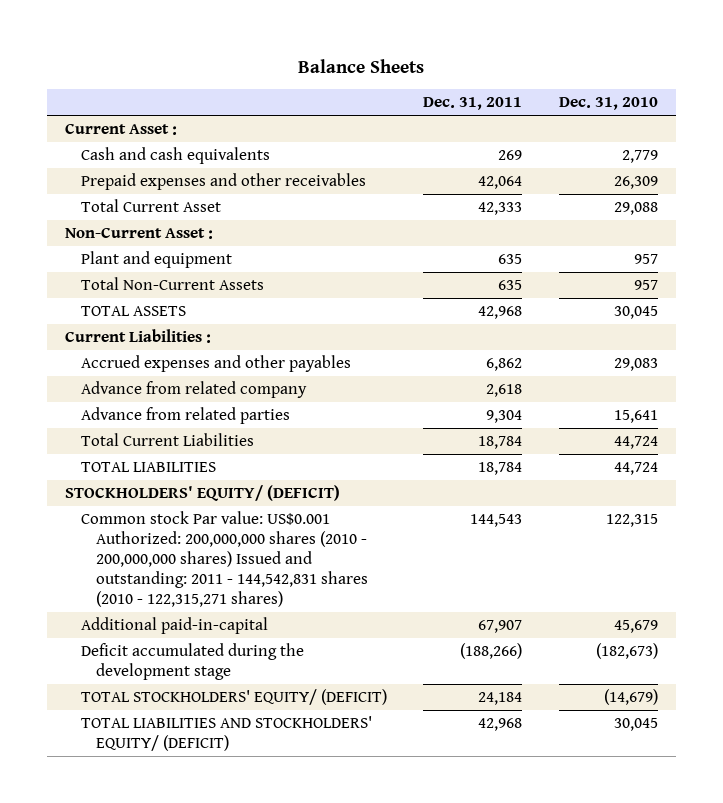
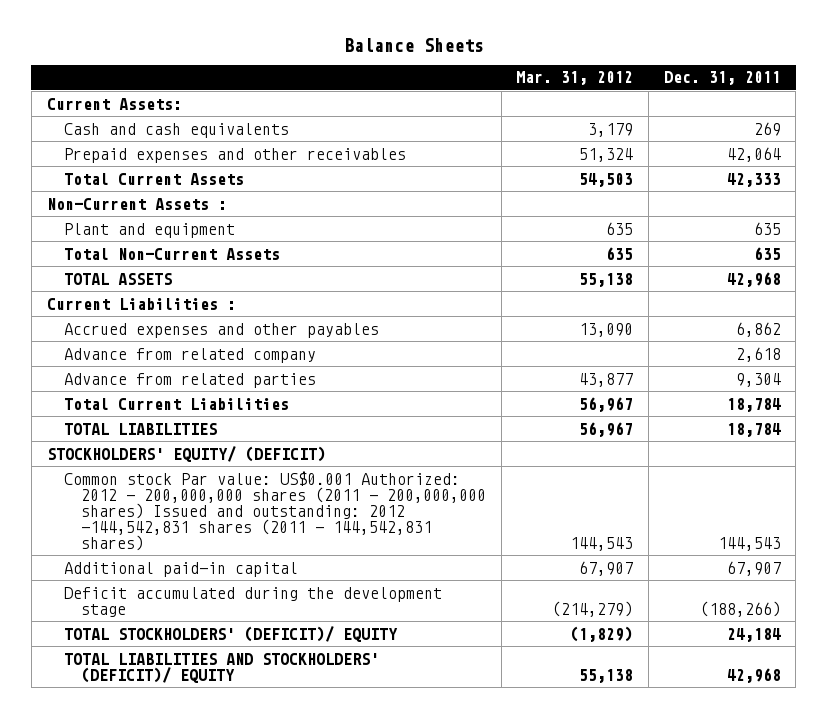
[558,97,658,111] Dec. 31, 2010 -> none
none -> [516,71,634,86] Mar. 31, 2012
[65,123,178,136] Current Asset : -> [46,97,182,110] Current Assets:
[80,199,221,213] Total Current Asset -> [63,172,244,185] Total Current Assets
[65,227,214,240] Non-Current Asset : -> [46,197,227,210] Non-Current Assets :
[80,511,368,607] Common stock Par value: US$0.001 Authorized: 200,000,000 shares (2010 - 200,000,000 shares) Issued and outstanding: 2011 - 144,542,831 shares (2010 - 122,315,271 shares) -> [63,470,486,551] Common stock Par value: US$0.001 Authorized: 2012 - 200,000,000 shares (2011 - 200,000,000 shares) Issued and outstanding: 2012 -144,542,831 shares (2011 - 144,542,831 shares)
[80,617,268,635] Additional paid-in-capital -> [63,561,298,577] Additional paid-in capital
[80,689,387,706] TOTAL STOCKHOLDERS' EQUITY/ (DEFICIT) -> [63,625,398,642] TOTAL STOCKHOLDERS' (DEFICIT)/ EQUITY
[80,716,372,751] TOTAL LIABILITIES AND STOCKHOLDERS' EQUITY/ (DEFICIT) -> [63,652,379,683] TOTAL LIABILITIES AND STOCKHOLDERS' (DEFICIT)/ EQUITY

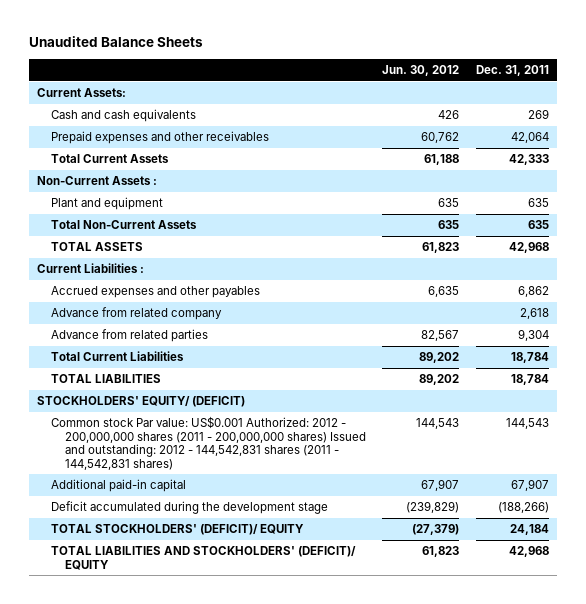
[343,37,484,52] Balance Sheets -> [29,36,204,48] Unaudited Balance Sheets
[516,71,634,86] Mar. 31, 2012 -> none
none -> [382,65,460,77] Jun. 30, 2012
[63,470,486,551] Common stock Par value: US$0.001 Authorized: 2012 - 200,000,000 shares (2011 - 200,000,000 shares) Issued and outstanding: 2012 -144,542,831 shares (2011 - 144,542,831 shares) -> [51,416,366,470] Common stock Par value: US$0.001 Authorized: 2012 - 200,000,000 shares (2011 - 200,000,000 shares) Issued and outstanding: 2012 - 144,542,831 shares (2011 - 144,542,831 shares)

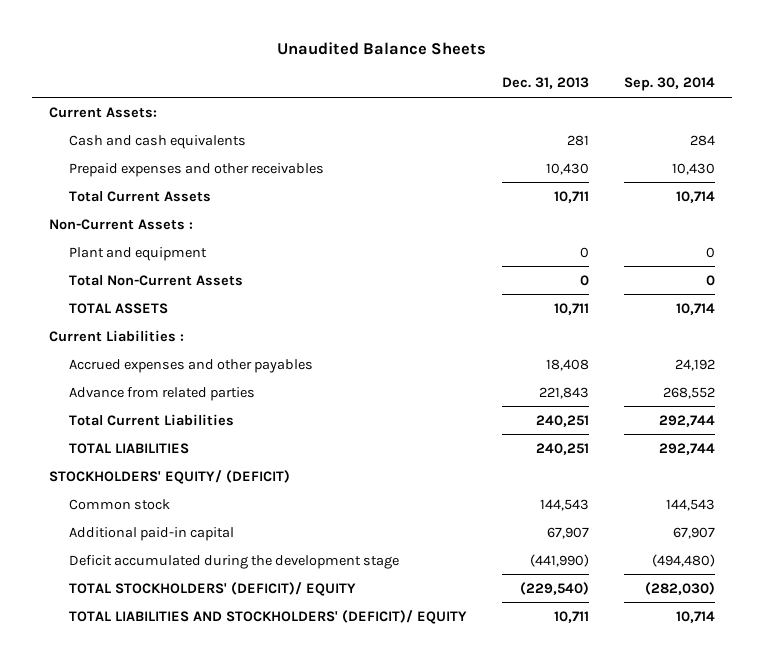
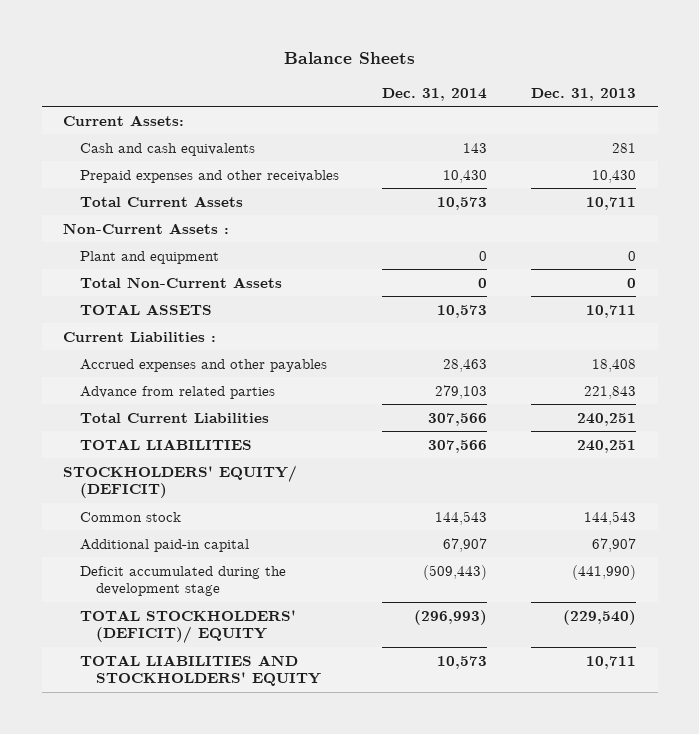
[277,42,487,56] Unaudited Balance Sheets -> [283,52,415,65] Balance Sheets
[623,77,715,92] Sep. 30, 2014 -> none
none -> [382,87,488,101] Dec. 31, 2014
[68,609,467,624] TOTAL LIABILITIES AND STOCKHOLDERS' (DEFICIT)/ EQUITY -> [79,654,322,687] TOTAL LIABILITIES AND STOCKHOLDERS' EQUITY

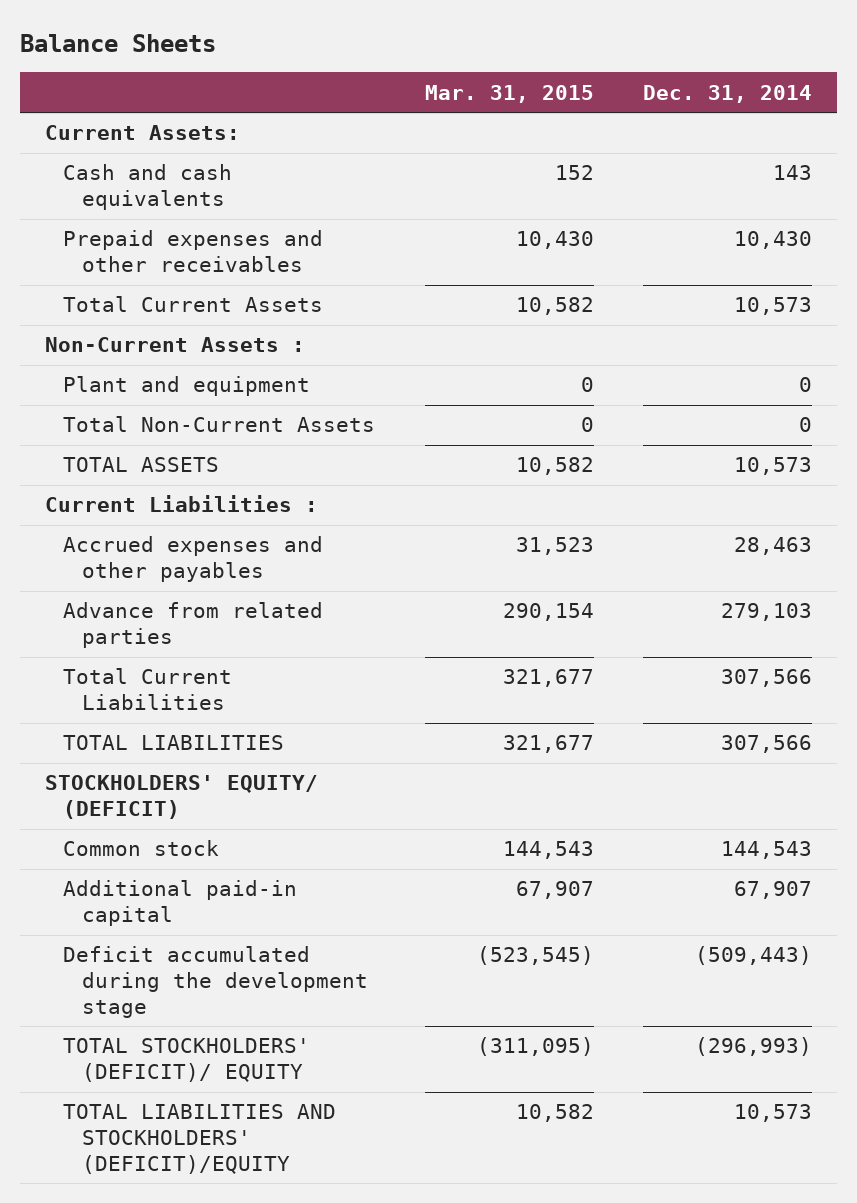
[531,87,637,101] Dec. 31, 2013 -> none
none -> [424,84,594,103] Mar. 31, 2015
[79,654,322,687] TOTAL LIABILITIES AND STOCKHOLDERS' EQUITY -> [63,1104,337,1174] TOTAL LIABILITIES AND STOCKHOLDERS' (DEFICIT)/EQUITY

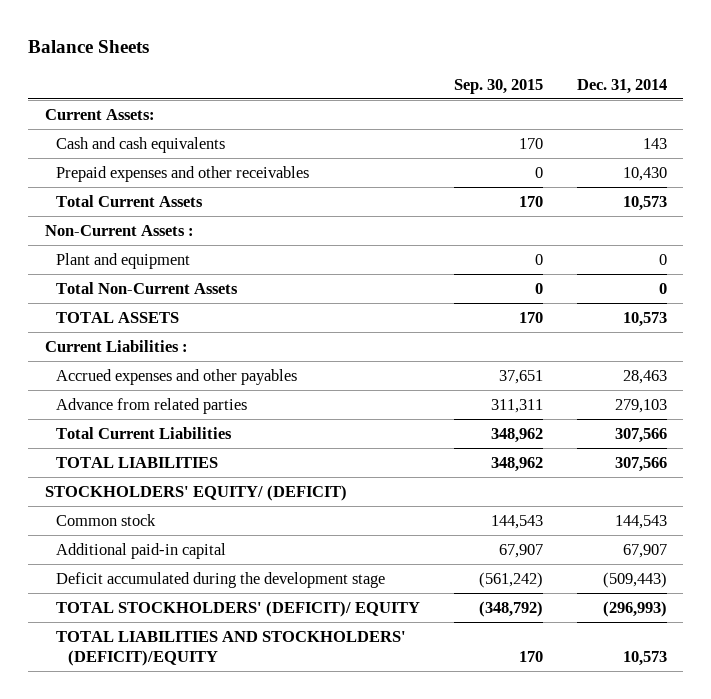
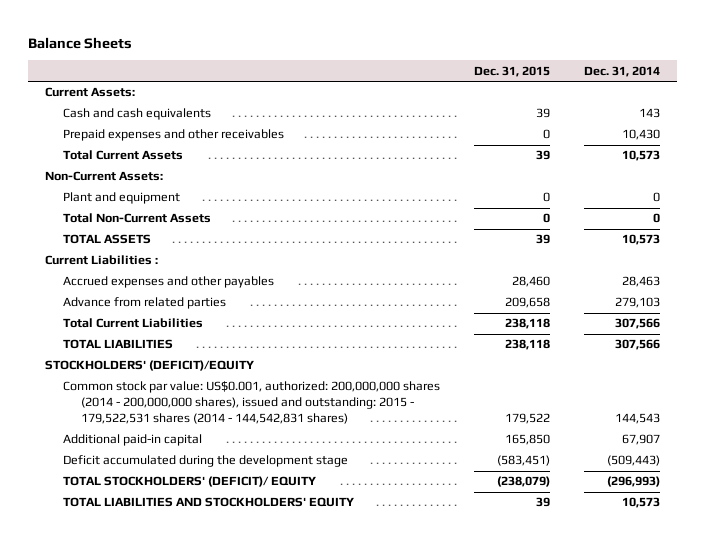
[453,78,543,94] Sep. 30, 2015 -> none
none -> [474,65,551,77] Dec. 31, 2015
[44,224,194,236] Non-Current Assets : -> [44,171,163,182] Non-Current Assets:
[44,484,347,501] STOCKHOLDERS' EQUITY/ (DEFICIT) -> [44,360,254,372] STOCKHOLDERS' (DEFICIT)/EQUITY
[56,513,157,526] Common stock -> [62,381,440,425] Common stock par value: US$0.001, authorized: 200,000,000 shares (2014 - 200,000,000 shares), issued and outstanding: 2015 - 179,522,531 shares (2014 - 144,542,831 shares)
[56,630,407,666] TOTAL LIABILITIES AND STOCKHOLDERS' (DEFICIT)/EQUITY -> [62,497,354,508] TOTAL LIABILITIES AND STOCKHOLDERS' EQUITY

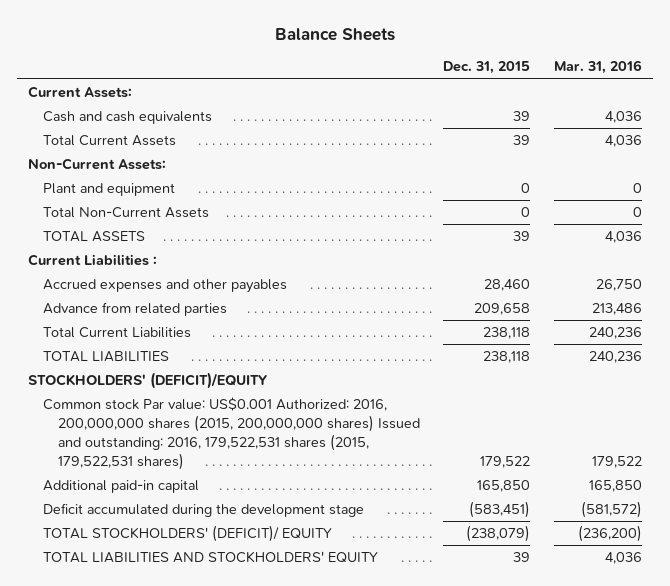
[584,65,661,77] Dec. 31, 2014 -> none
none -> [553,60,642,75] Mar. 31, 2016
[62,129,284,142] Prepaid expenses and other receivables -> none
[62,381,440,425] Common stock par value: US$0.001, authorized: 200,000,000 shares (2014 - 200,000,000 shares), issued and outstanding: 2015 - 179,522,531 shares (2014 - 144,542,831 shares) -> [43,397,421,471] Common stock Par value: US$0.001 Authorized: 2016, 200,000,000 shares (2015, 200,000,000 shares) Issued and outstanding: 2016, 179,522,531 shares (2015, 179,522,531 shares)

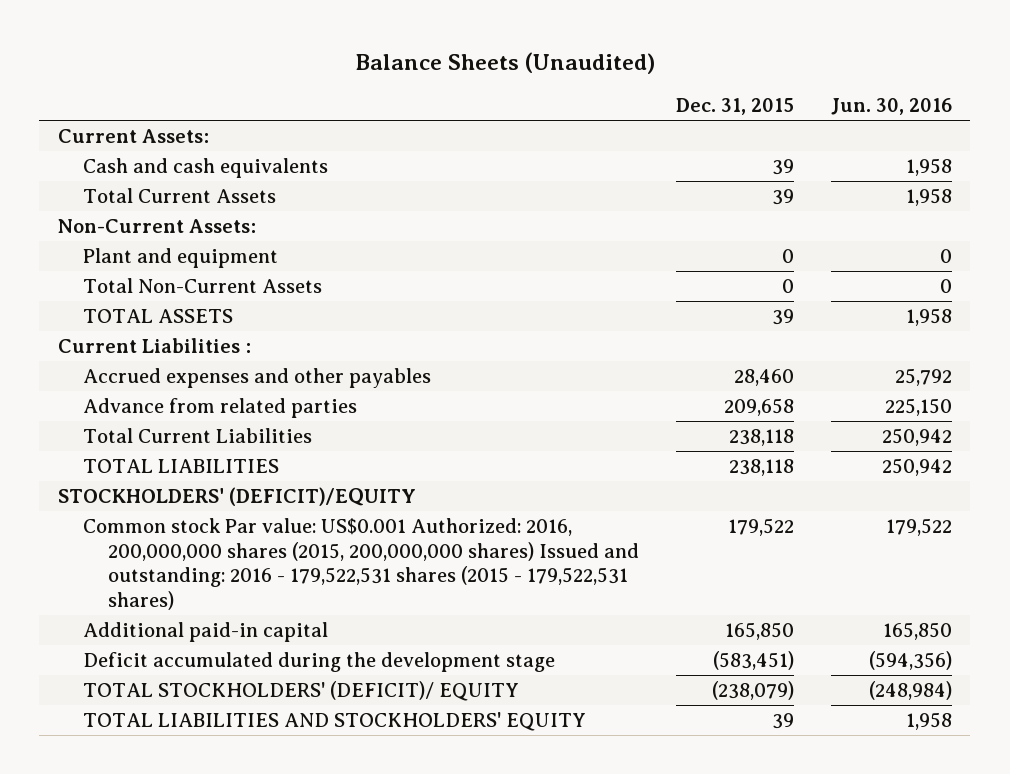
[275,27,396,41] Balance Sheets -> [354,52,655,75] Balance Sheets (Unaudited)
[553,60,642,75] Mar. 31, 2016 -> none
none -> [830,97,952,115] Jun. 30, 2016
[43,397,421,471] Common stock Par value: US$0.001 Authorized: 2016, 200,000,000 shares (2015, 200,000,000 shares) Issued and outstanding: 2016, 179,522,531 shares (2015, 179,522,531 shares) -> [82,517,639,610] Common stock Par value: US$0.001 Authorized: 2016, 200,000,000 shares (2015, 200,000,000 shares) Issued and outstanding: 2016 - 179,522,531 shares (2015 - 179,522,531 shares)

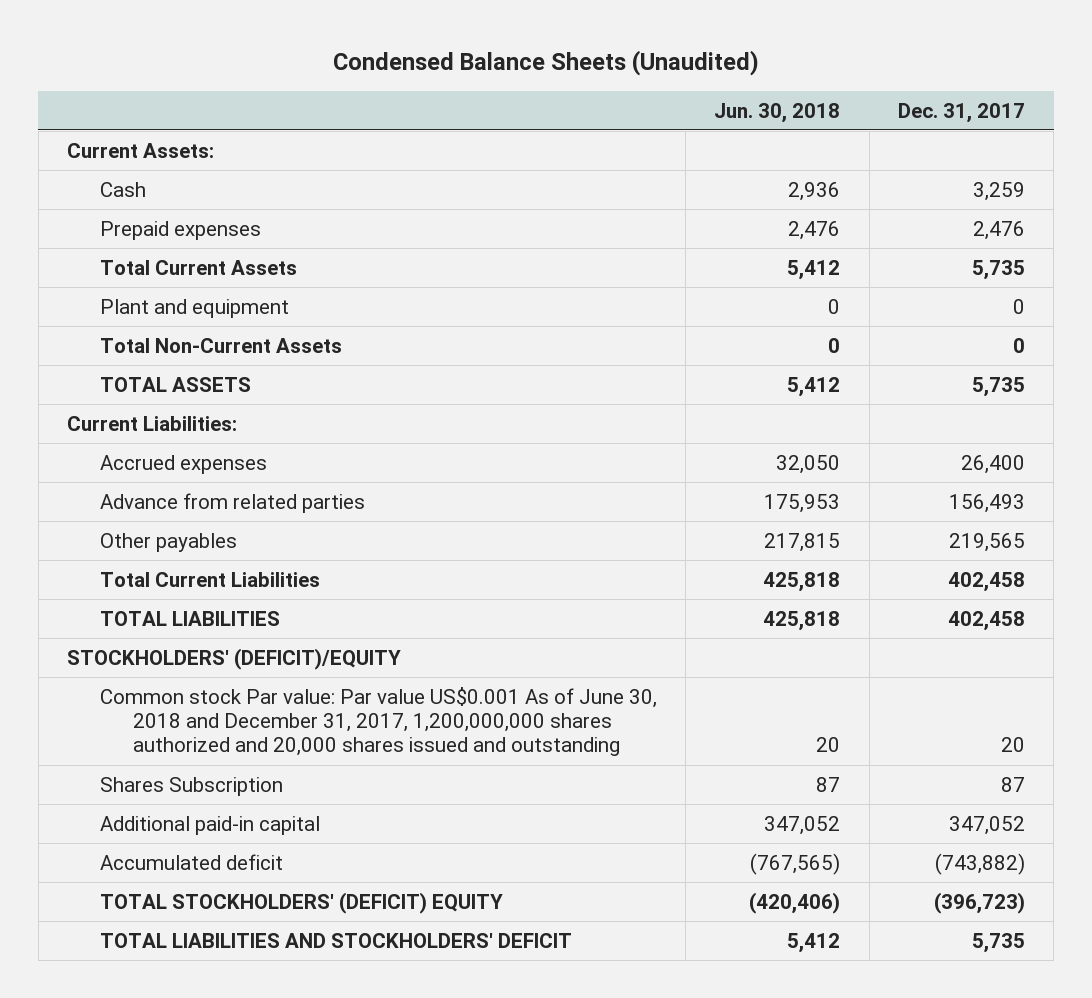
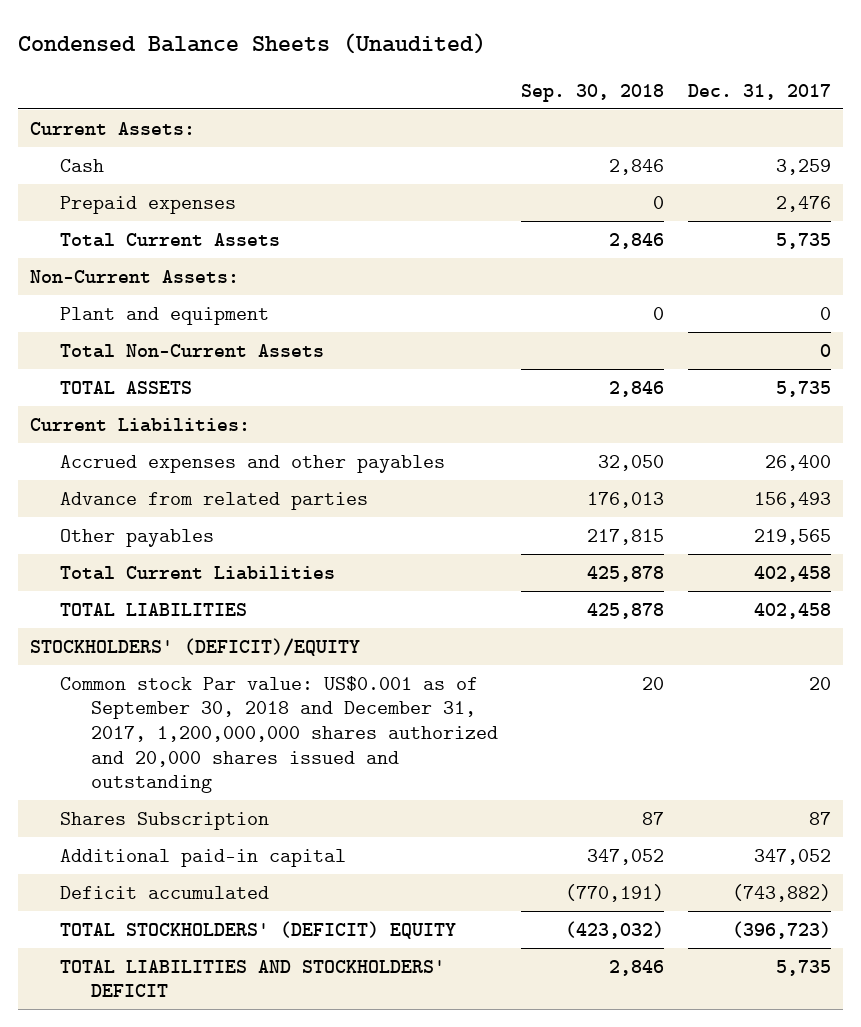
[714,102,841,123] Jun. 30, 2018 -> none
none -> [521,83,665,102] Sep. 30, 2018
none -> [29,269,239,283] Non-Current Assets:
[99,454,267,474] Accrued expenses -> [60,454,446,473] Accrued expenses and other payables
[99,686,657,757] Common stock Par value: Par value US$0.001 As of June 30, 2018 and December 31, 2017, 1,200,000,000 shares authorized and 20,000 shares issued and outstanding -> [60,675,498,794] Common stock Par value: US$0.001 as of September 30, 2018 and December 31, 2017, 1,200,000,000 shares authorized and 20,000 shares issued and outstanding
[99,853,283,870] Accumulated deficit -> [60,885,270,899] Deficit accumulated

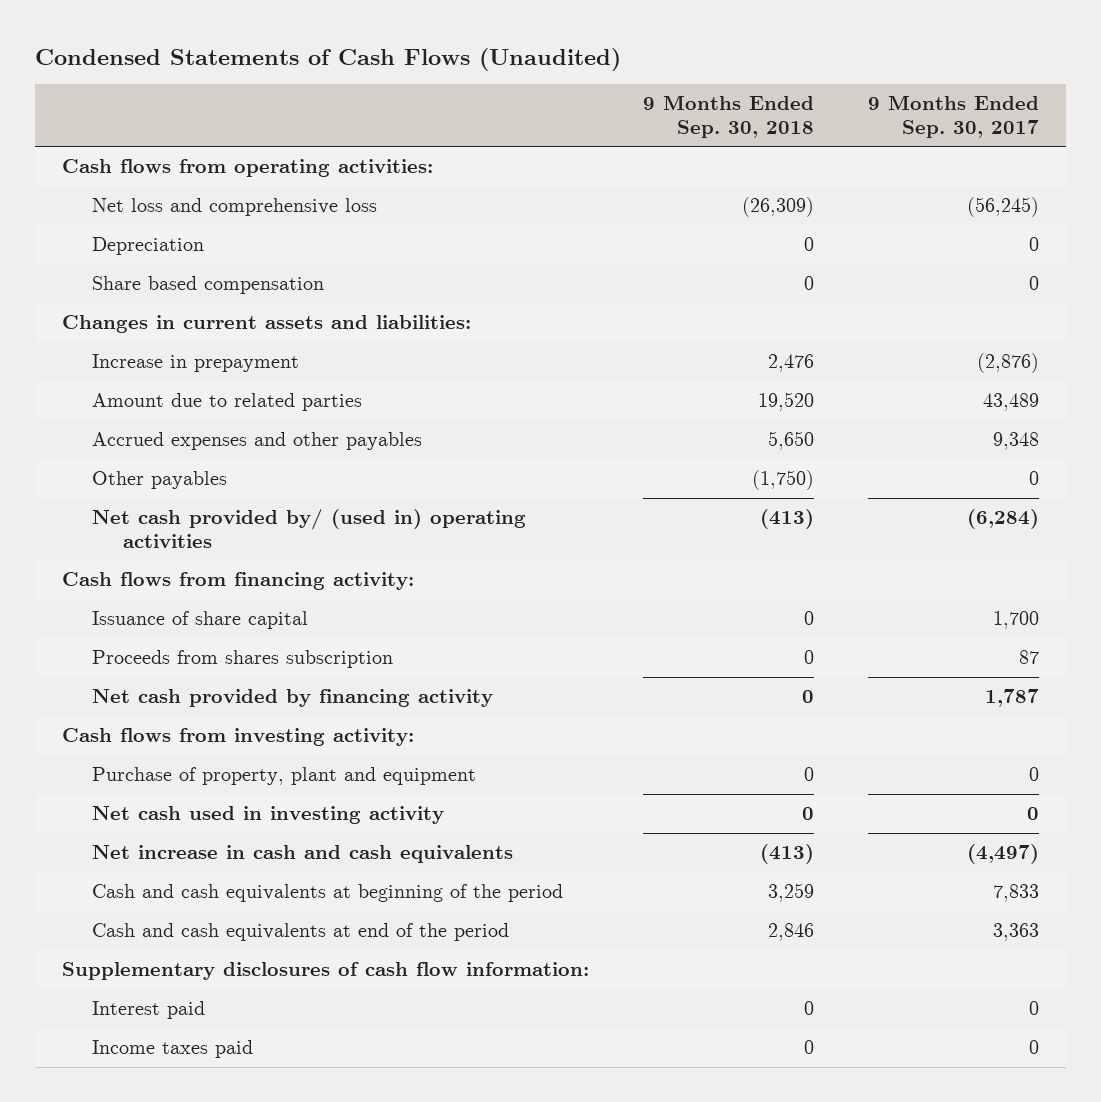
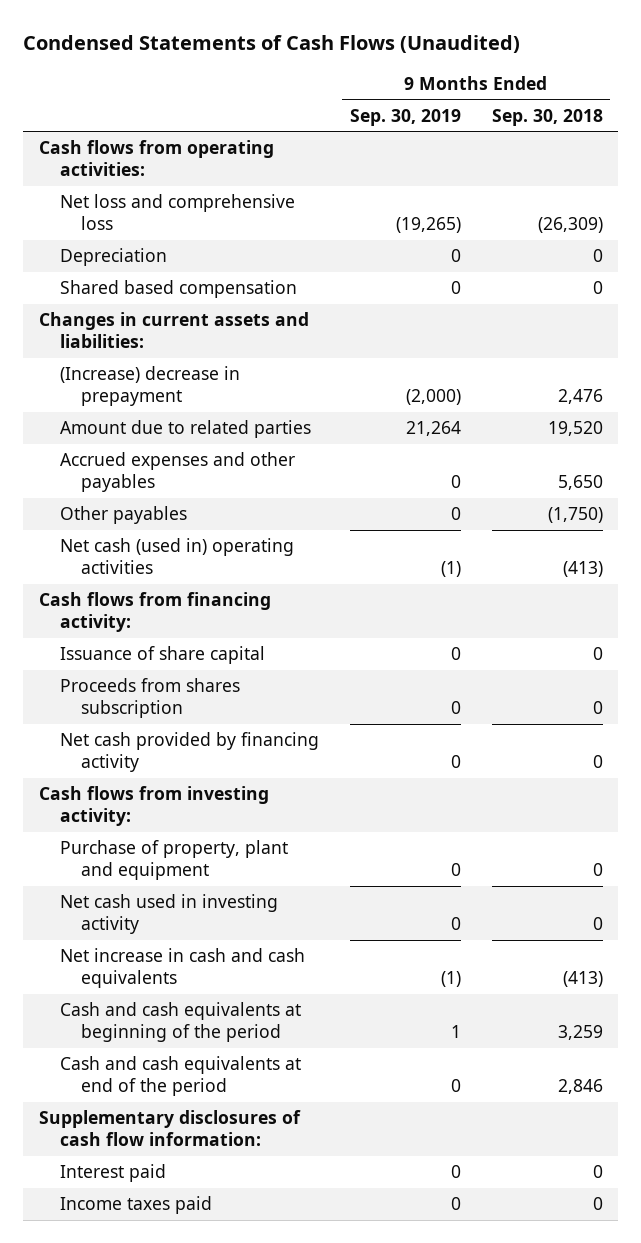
[867,95,1039,138] 9 Months Ended Sep. 30, 2017 -> none
none -> [349,108,461,126] Sep. 30, 2019
[92,276,325,295] Share based compensation -> [59,280,297,299] Shared based compensation
[92,354,300,373] Increase in prepayment -> [59,366,240,407] (Increase) decrease in prepayment
[92,509,527,548] Net cash provided by/ (used in) operating activities -> [59,538,294,575] Net cash (used in) operating activities

